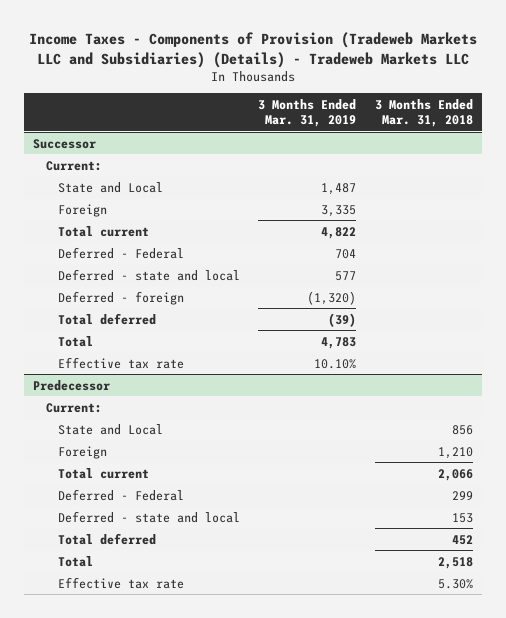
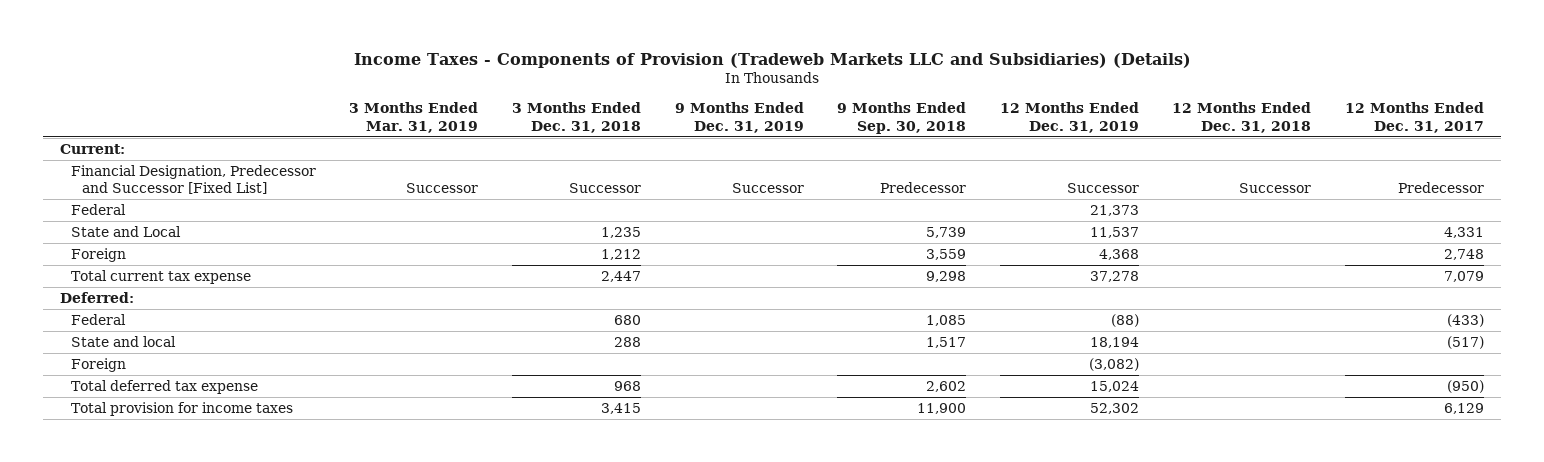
[29,31,478,68] Income Taxes - Components of Provision (Tradeweb Markets LLC and Subsidiaries) (Details) - Tradeweb Markets LLC -> [353,52,1191,68] Income Taxes - Components of Provision (Tradeweb Markets LLC and Subsidiaries) (Details)
[374,98,473,127] 3 Months Ended Mar. 31, 2018 -> none
none -> [512,102,642,133] 3 Months Ended Dec. 31, 2018
none -> [674,102,804,133] 9 Months Ended Dec. 31, 2019
none -> [837,102,967,134] 9 Months Ended Sep. 30, 2018
none -> [999,102,1139,133] 12 Months Ended Dec. 31, 2019
none -> [1172,102,1312,133] 12 Months Ended Dec. 31, 2018
none -> [1345,102,1485,133] 12 Months Ended Dec. 31, 2017
[33,138,97,149] Successor -> none
[45,160,102,171] Current: -> none
[58,181,164,193] State and Local -> none
[58,203,108,217] Foreign -> none
[58,225,150,237] Total current -> none
[58,246,185,259] Deferred - Federal -> none
[58,268,241,281] Deferred - state and local -> none
[58,290,185,305] Deferred - foreign -> none
[58,312,157,325] Total deferred -> none
[58,335,94,347] Total -> none
[58,356,185,369] Effective tax rate -> none
[33,379,111,391] Predecessor -> none
[45,402,102,413] Current: -> none
[58,423,164,435] State and Local -> none
[58,445,108,459] Foreign -> none
[58,467,150,479] Total current -> none
[58,488,185,501] Deferred - Federal -> none
[58,510,241,523] Deferred - state and local -> none
[58,532,157,545] Total deferred -> none
[58,555,94,567] Total -> none
[58,576,185,589] Effective tax rate -> none
none -> [59,143,125,154] Current:
none -> [70,164,316,195] Financial Designation, Predecessor and Successor [Fixed List]
none -> [70,203,126,215] Federal
none -> [70,225,181,237] State and Local
none -> [70,247,126,262] Foreign
none -> [70,269,251,284] Total current tax expense
none -> [59,291,134,303] Deferred:
none -> [70,313,126,325] Federal
none -> [70,335,176,347] State and local
none -> [70,357,126,372] Foreign
none -> [70,379,258,394] Total deferred tax expense
none -> [70,401,293,416] Total provision for income taxes

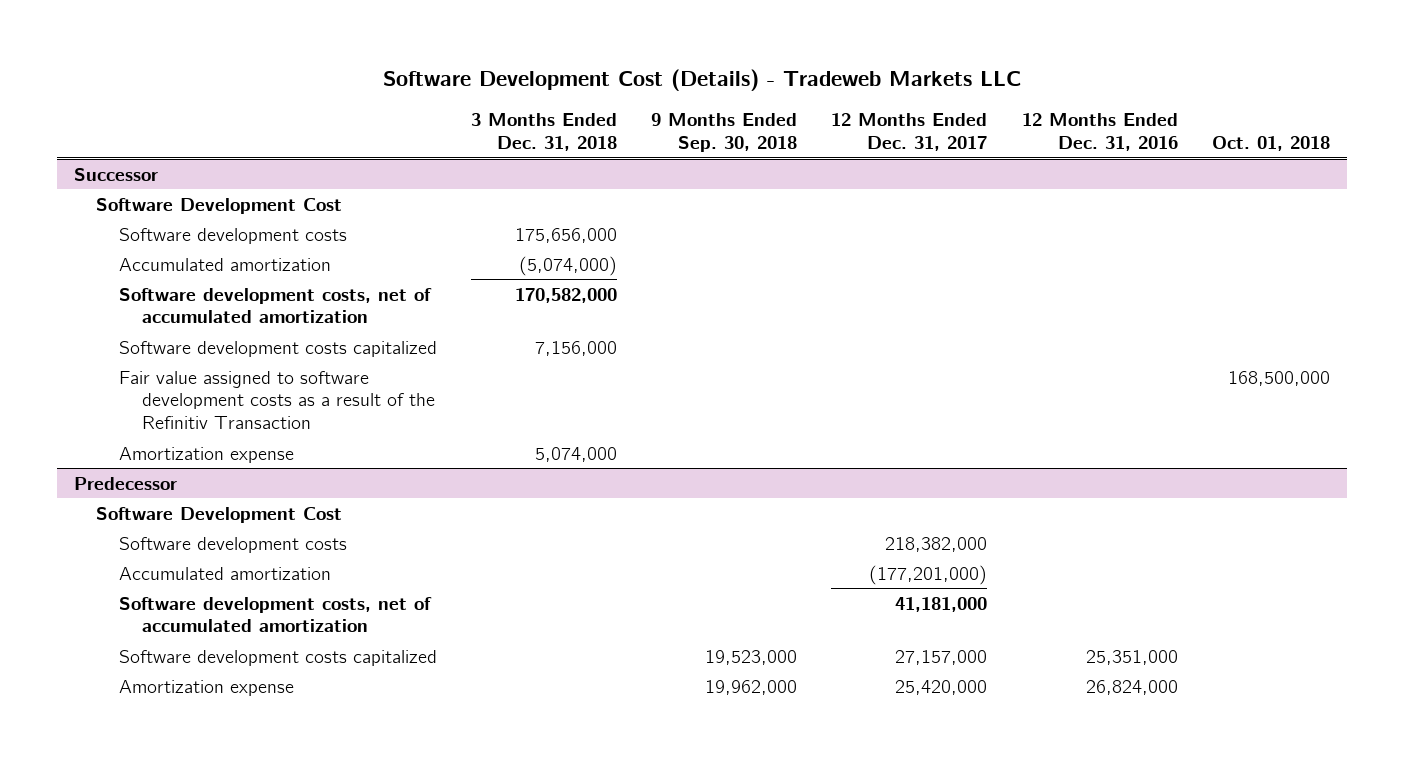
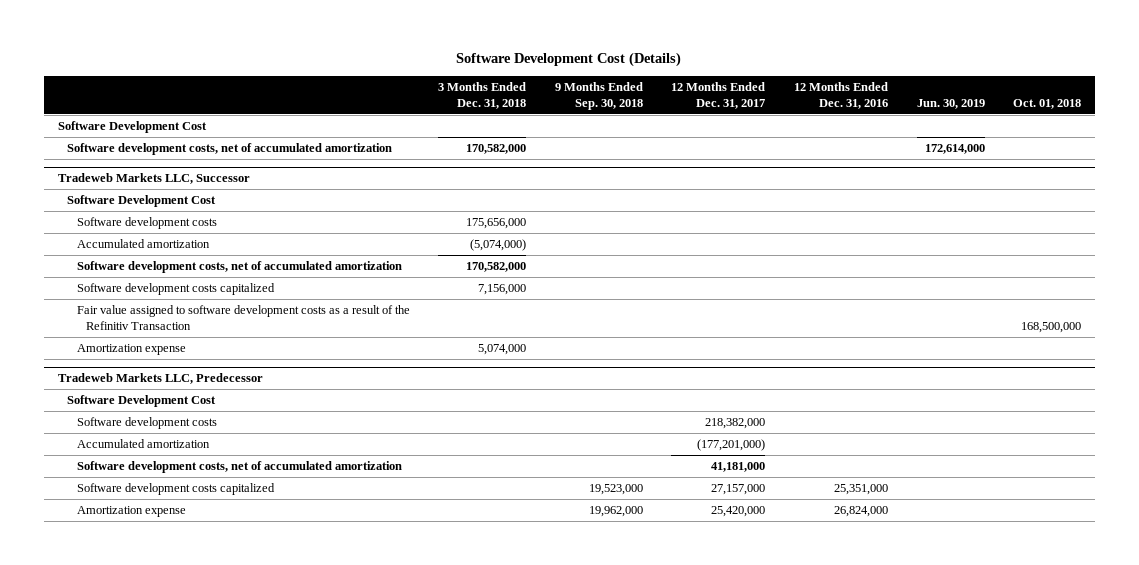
[382,68,1021,91] Software Development Cost (Details) - Tradeweb Markets LLC -> [456,52,682,68] Software Development Cost (Details)
none -> [916,99,985,110] Jun. 30, 2019
none -> [57,120,207,133] Software Development Cost
none -> [67,142,393,155] Software development costs, net of accumulated amortization
[73,167,158,181] Successor -> [57,173,250,185] Tradeweb Markets LLC, Successor
[73,476,177,490] Predecessor -> [57,373,263,385] Tradeweb Markets LLC, Predecessor

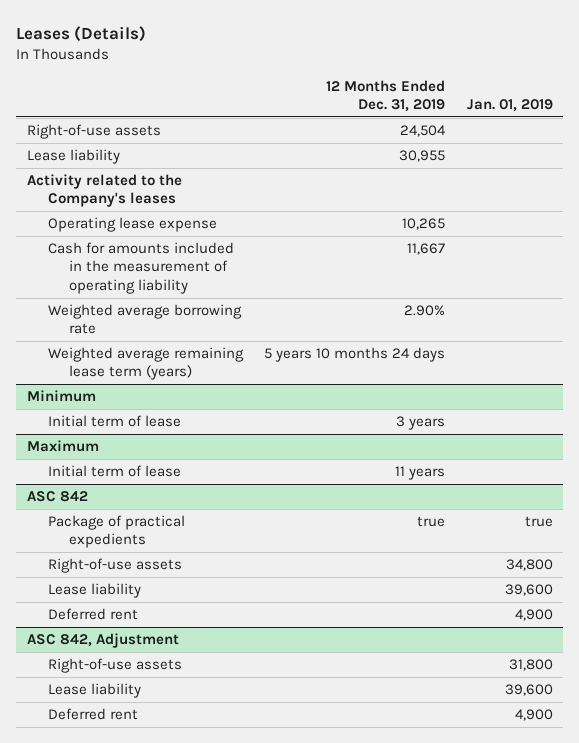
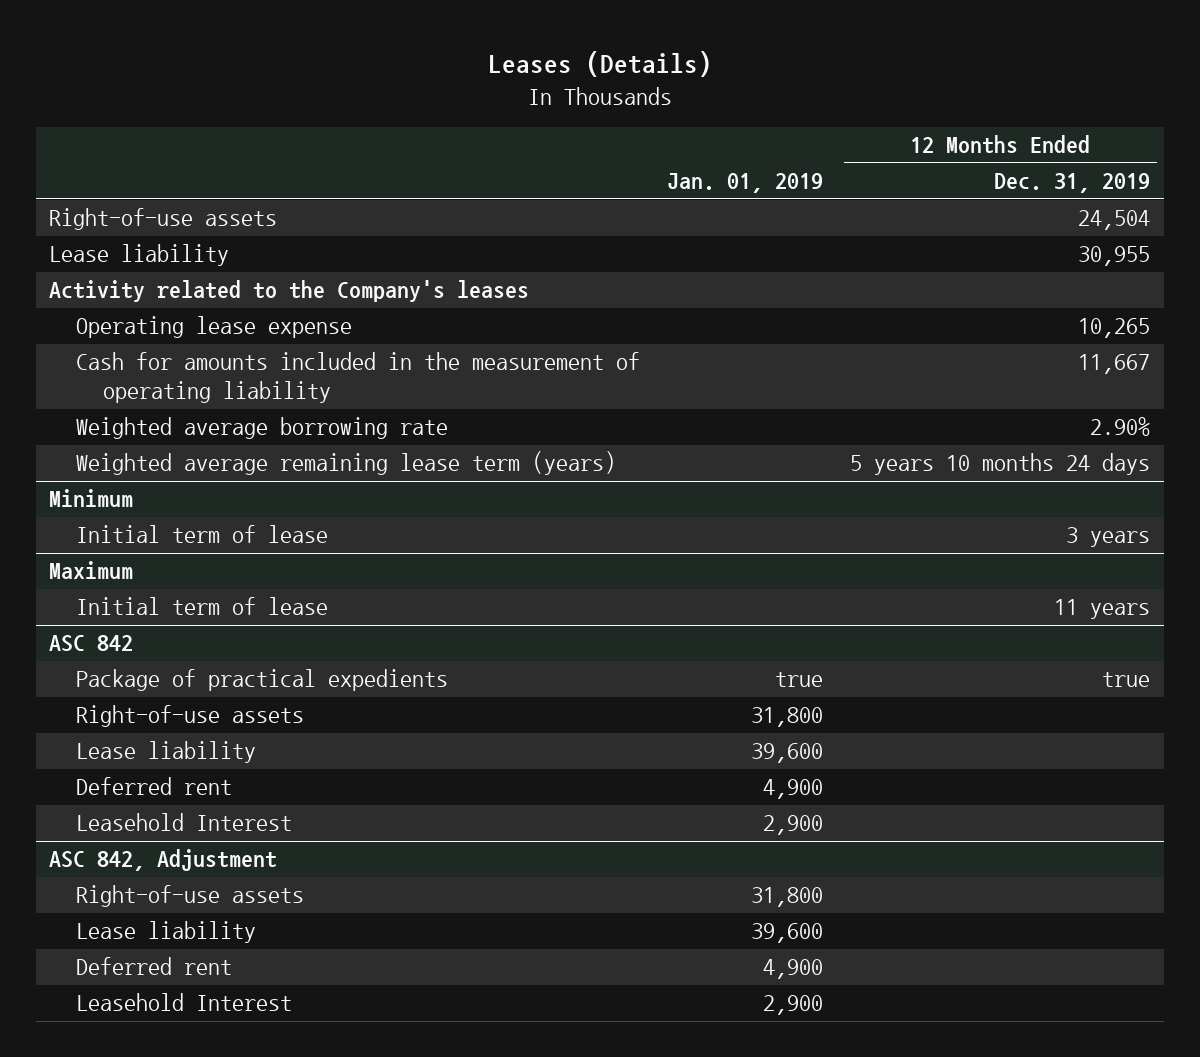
[505,559,553,572] 34,800 -> [751,707,824,728] 31,800
none -> [76,813,293,832] Leasehold Interest
none -> [76,993,293,1012] Leasehold Interest

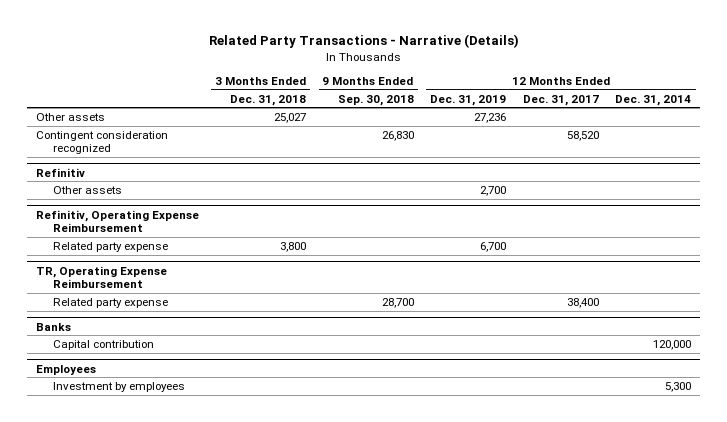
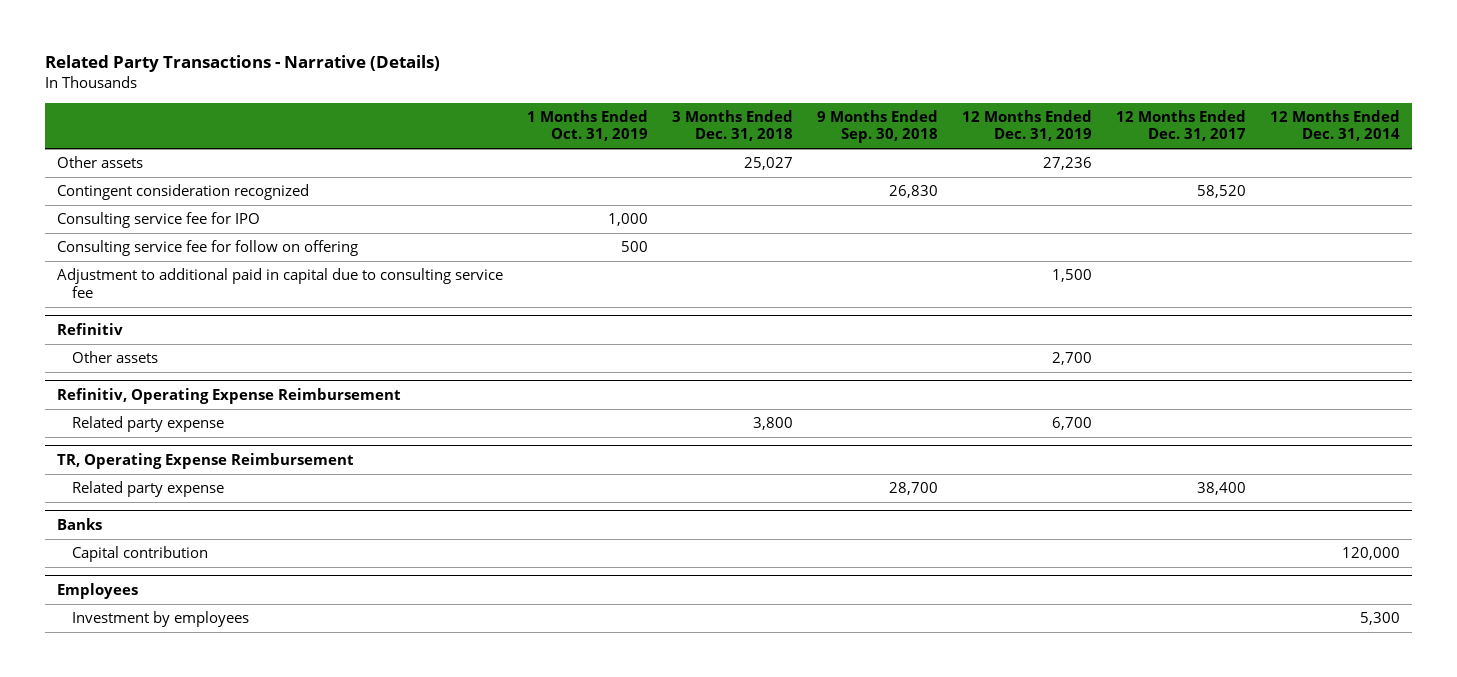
none -> [526,110,648,142] 1 Months Ended Oct. 31, 2019
none -> [56,212,260,229] Consulting service fee for IPO
none -> [56,240,358,257] Consulting service fee for follow on offering
none -> [56,268,503,298] Adjustment to additional paid in capital due to consulting service fee

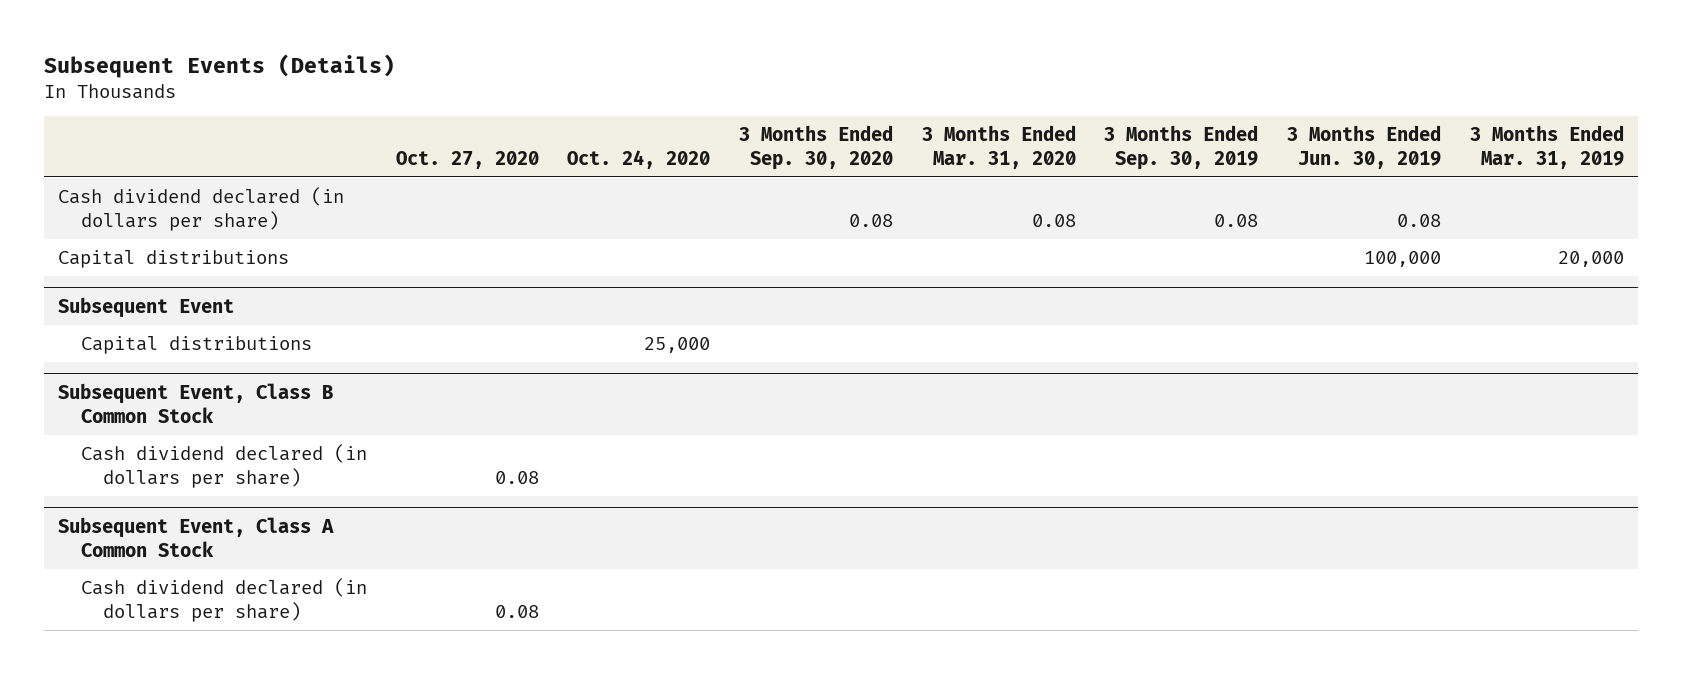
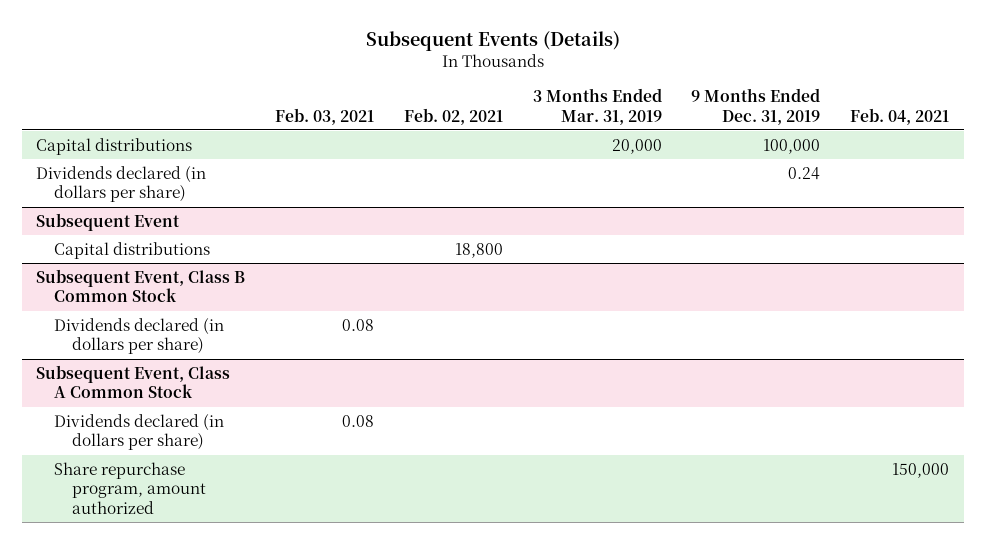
[395,150,539,169] Oct. 27, 2020 -> none
[567,149,711,169] Oct. 24, 2020 -> none
[738,125,893,170] 3 Months Ended Sep. 30, 2020 -> none
[921,125,1076,169] 3 Months Ended Mar. 31, 2020 -> none
[1104,125,1259,170] 3 Months Ended Sep. 30, 2019 -> none
[1286,125,1441,169] 3 Months Ended Jun. 30, 2019 -> none
none -> [275,107,375,125] Feb. 03, 2021
none -> [403,107,503,125] Feb. 02, 2021
none -> [691,87,821,125] 9 Months Ended Dec. 31, 2019
none -> [849,107,949,125] Feb. 04, 2021
[58,186,345,231] Cash dividend declared (in dollars per share) -> none
none -> [36,165,207,203] Dividends declared (in dollars per share)
[80,443,367,488] Cash dividend declared (in dollars per share) -> [54,317,225,355] Dividends declared (in dollars per share)
[80,577,367,622] Cash dividend declared (in dollars per share) -> [54,413,225,451] Dividends declared (in dollars per share)
none -> [54,461,206,514] Share repurchase program, amount authorized

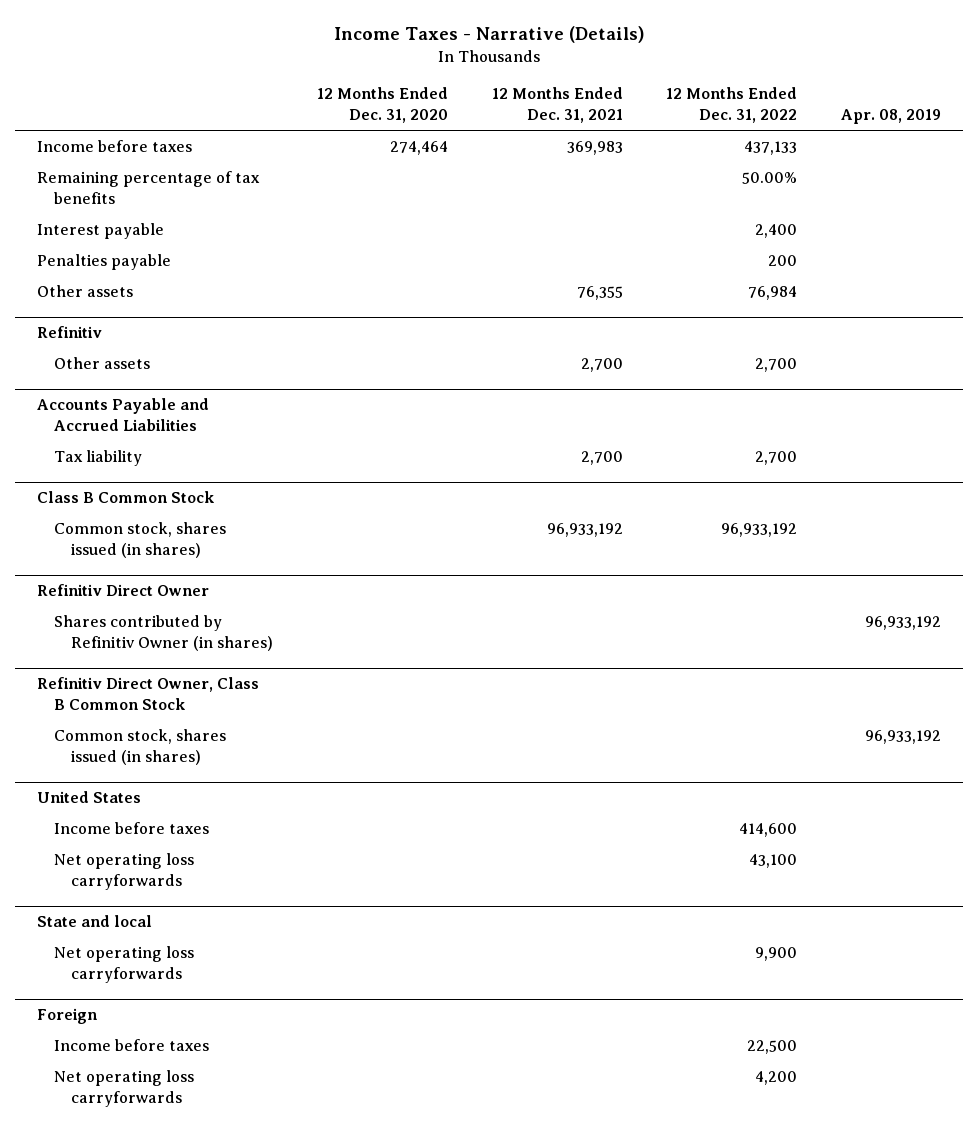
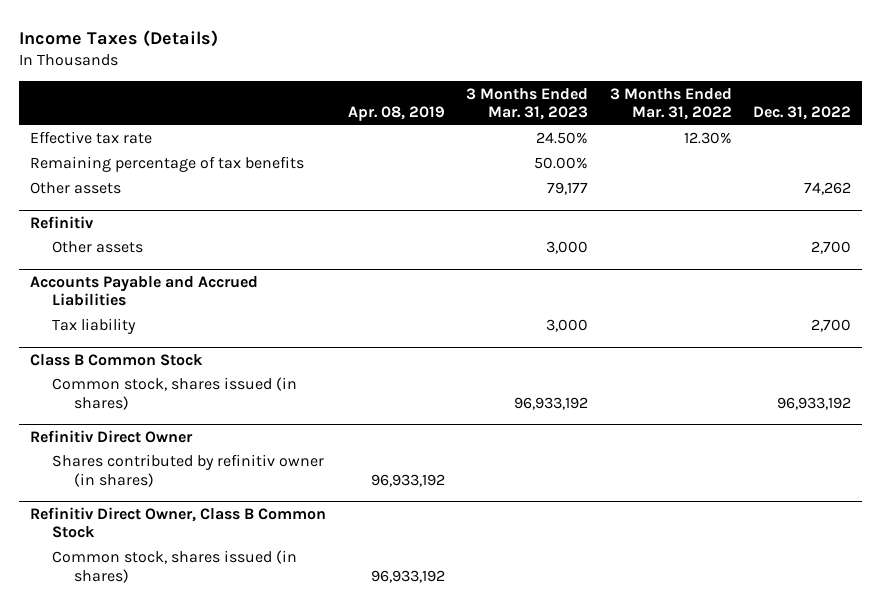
[333,26,645,44] Income Taxes - Narrative (Details) -> [19,29,219,47] Income Taxes (Details)
[317,87,449,124] 12 Months Ended Dec. 31, 2020 -> none
[491,87,623,124] 12 Months Ended Dec. 31, 2021 -> none
[666,87,798,124] 12 Months Ended Dec. 31, 2022 -> none
none -> [466,87,589,121] 3 Months Ended Mar. 31, 2023
none -> [609,87,732,121] 3 Months Ended Mar. 31, 2022
none -> [753,106,852,121] Dec. 31, 2022
[36,140,192,153] Income before taxes -> none
none -> [30,131,153,145] Effective tax rate
[36,223,164,240] Interest payable -> none
[36,254,171,271] Penalties payable -> none
[54,615,274,651] Shares contributed by Refinitiv Owner (in shares) -> [52,454,325,487] Shares contributed by refinitiv owner (in shares)
[36,791,141,804] United States -> none
[54,822,210,835] Income before taxes -> none
[54,853,195,890] Net operating loss carryforwards -> none
[36,915,152,928] State and local -> none
[54,946,195,983] Net operating loss carryforwards -> none
[36,1008,98,1025] Foreign -> none
[54,1039,210,1052] Income before taxes -> none
[54,1070,195,1107] Net operating loss carryforwards -> none

